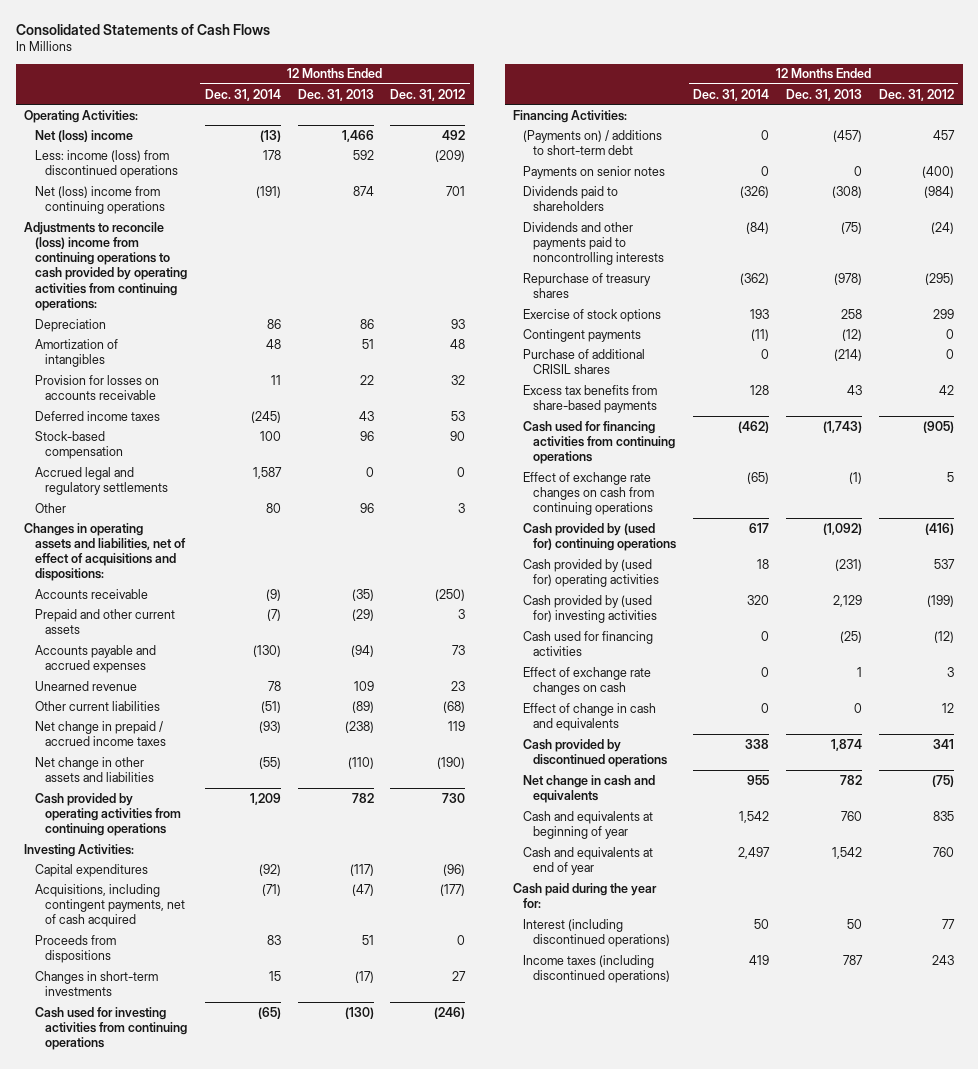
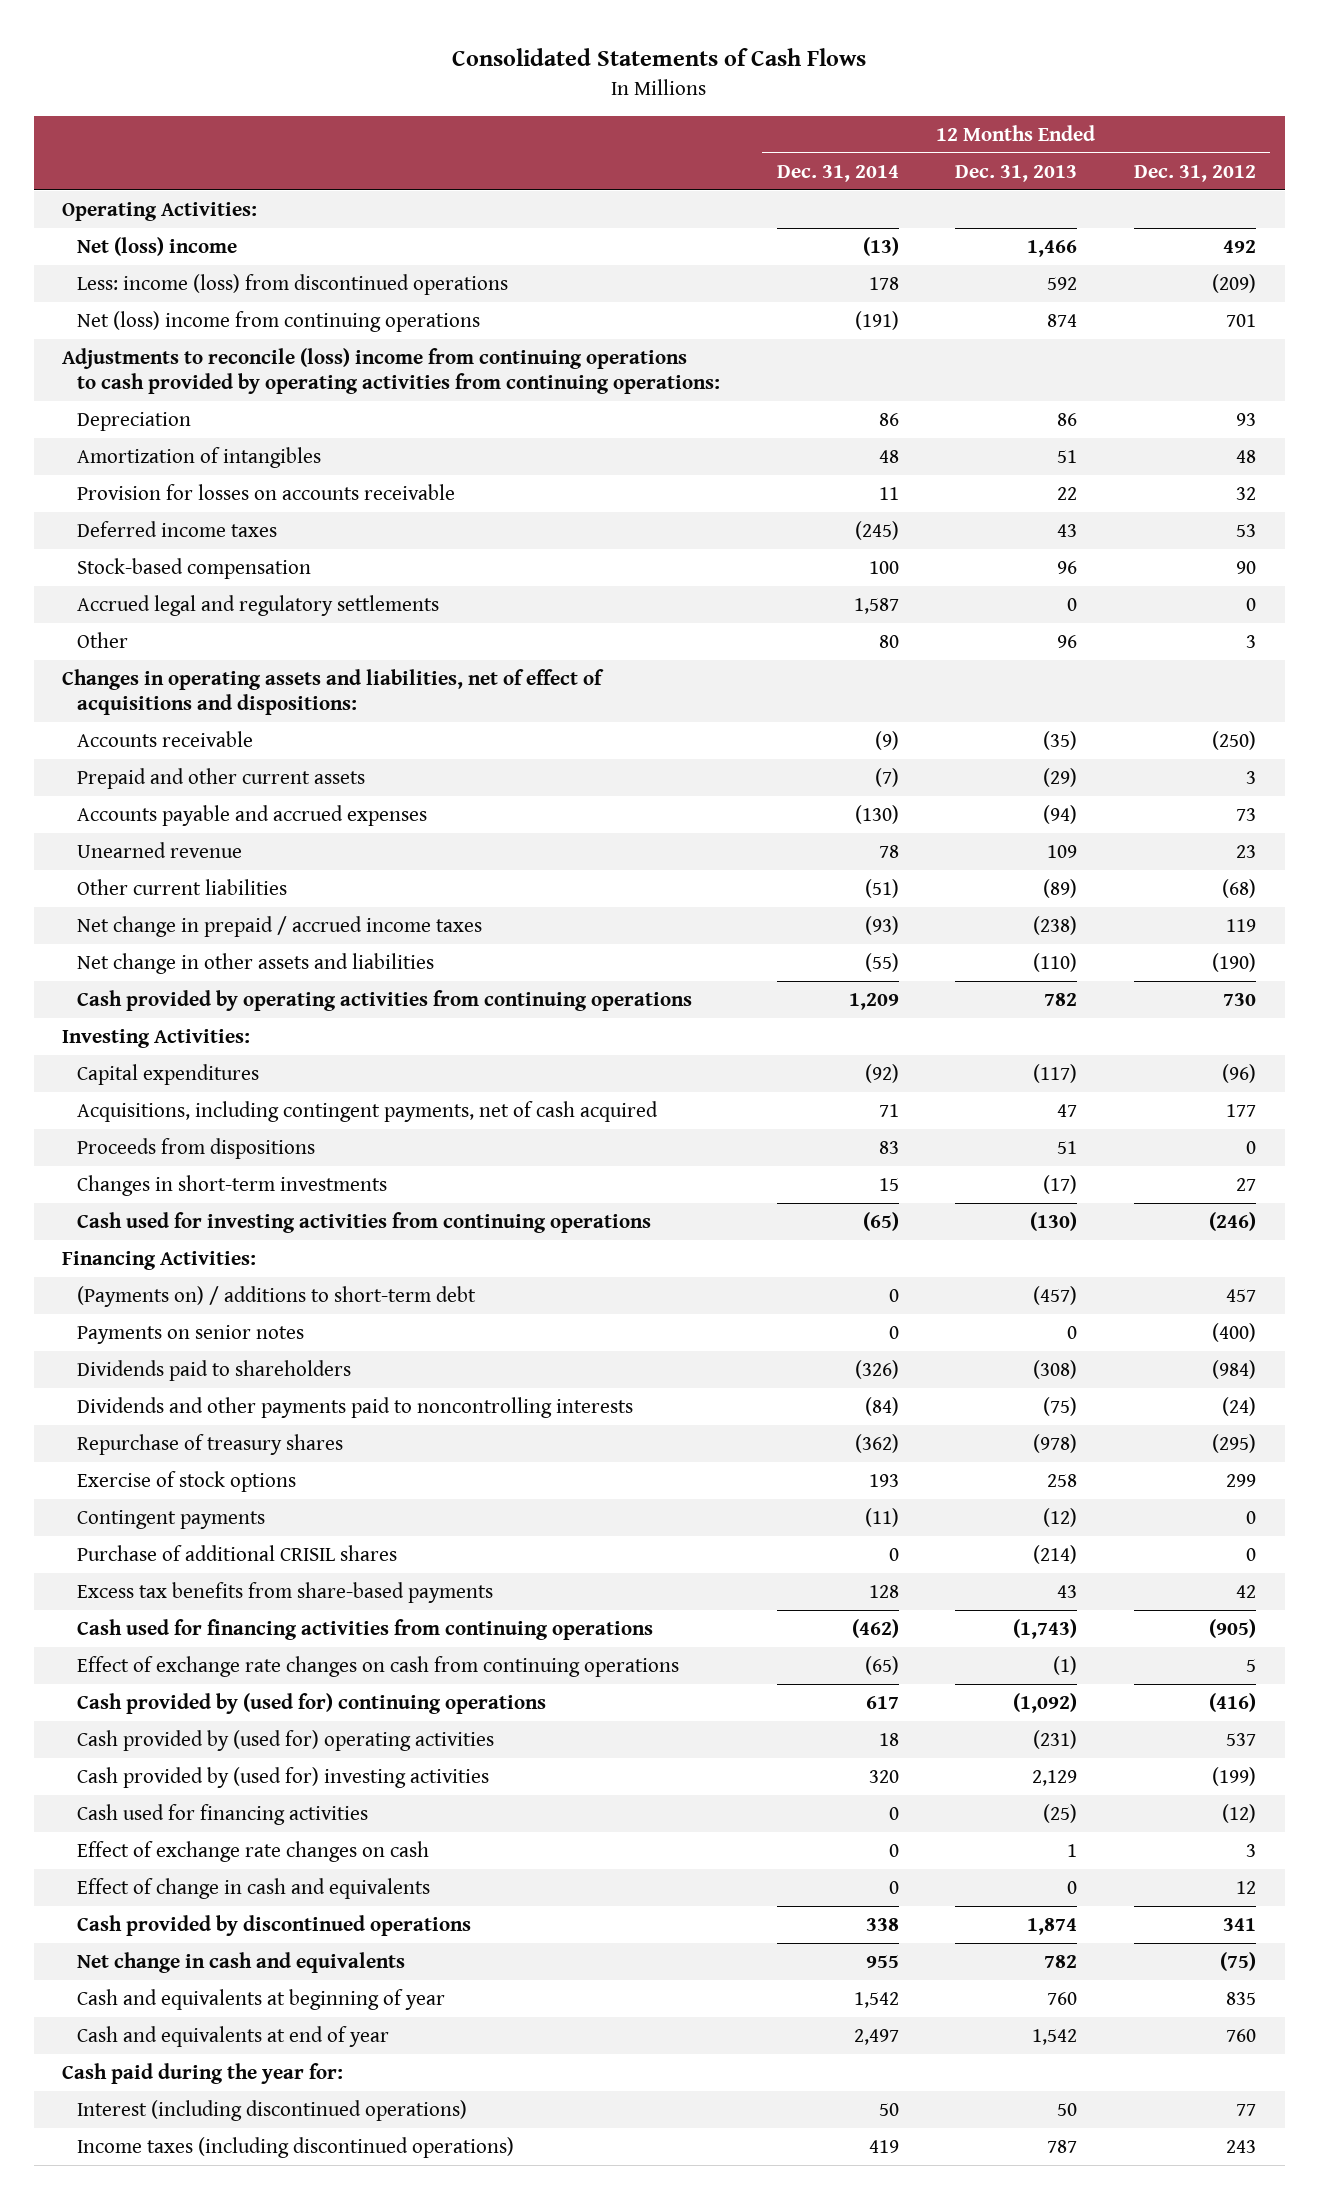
[261,883,281,896] (71) -> [878,1104,899,1118] 71
[351,883,374,896] (47) -> [1057,1104,1078,1118] 47
[440,883,466,896] (177) -> [1226,1104,1257,1118] 177

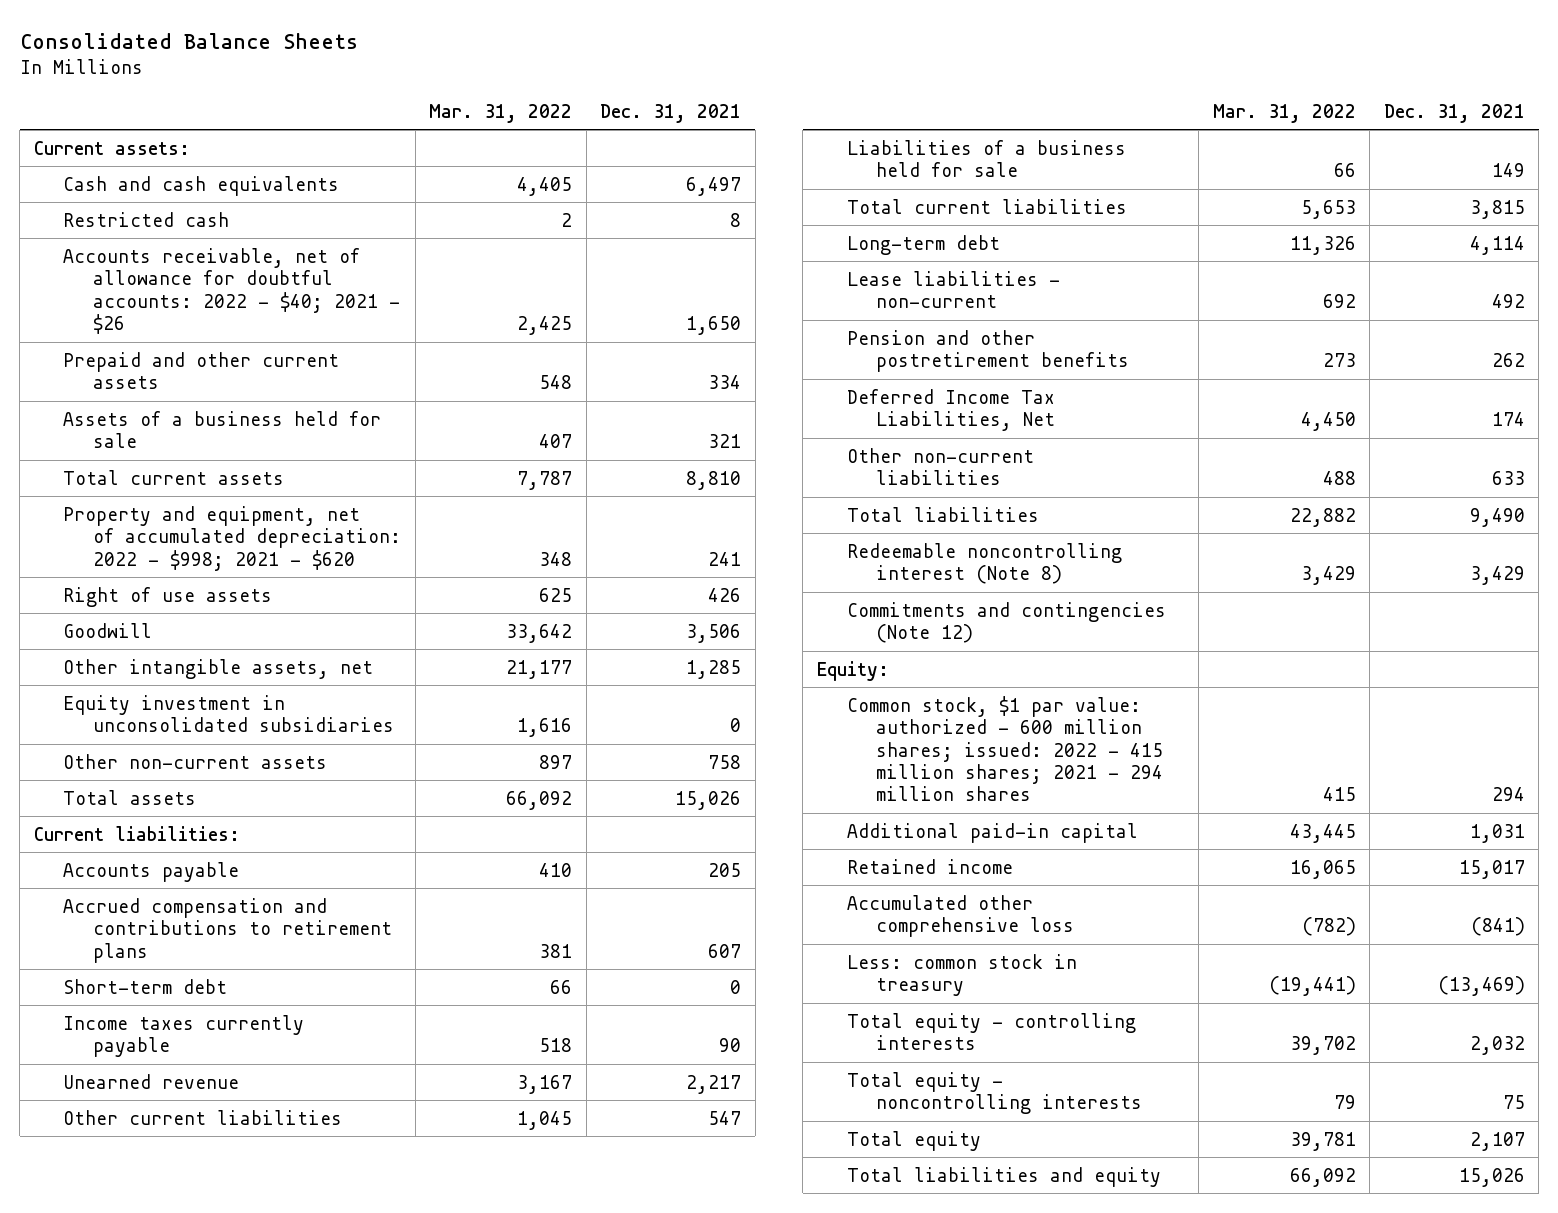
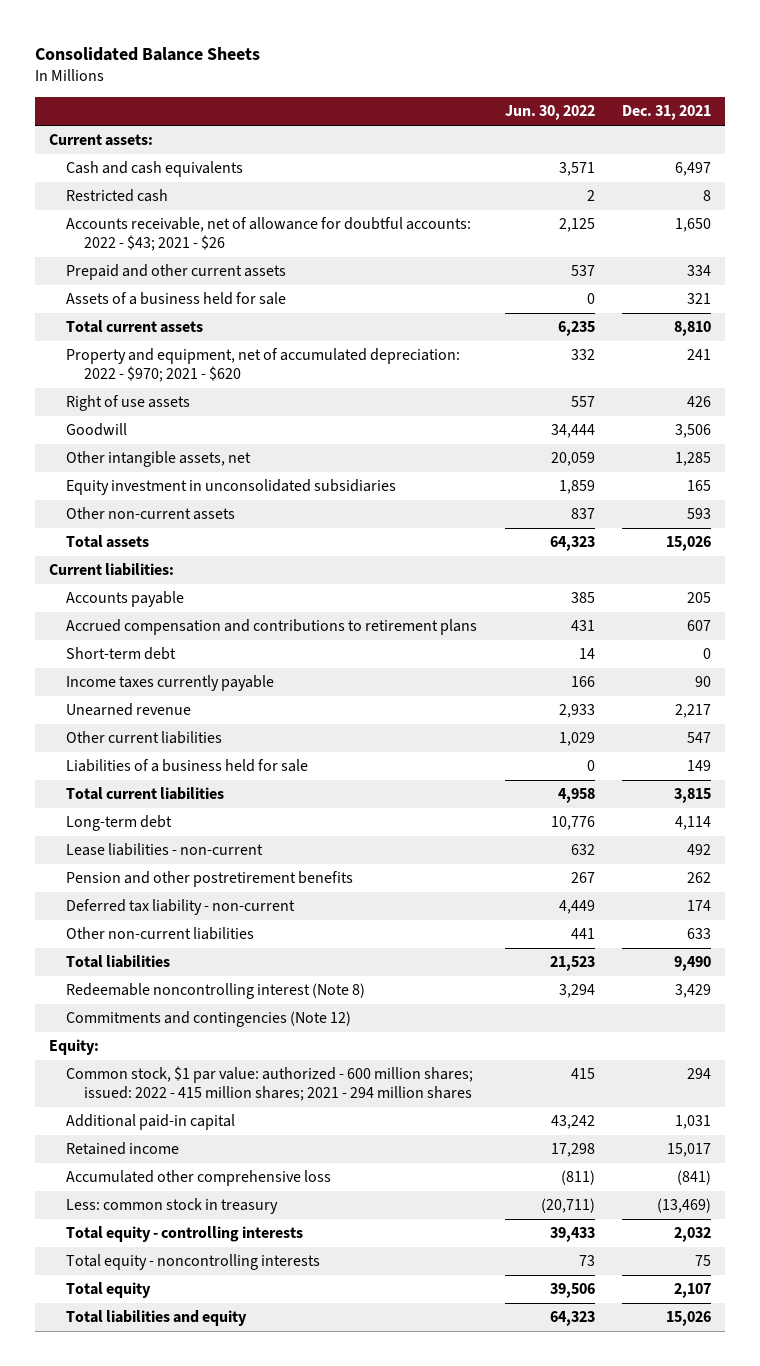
[429,103,573,123] Mar. 31, 2022 -> none
none -> [504,105,595,121] Jun. 30, 2022
[63,247,401,335] Accounts receivable, net of allowance for doubtful accounts: 2022 - $40; 2021 - $26 -> [66,217,472,252] Accounts receivable, net of allowance for doubtful accounts: 2022 - $43; 2021 - $26
[63,505,402,571] Property and equipment, net of accumulated depreciation: 2022 - $998; 2021 - $620 -> [66,348,461,383] Property and equipment, net of accumulated depreciation: 2022 - $970; 2021 - $620
[730,718,742,733] 0 -> [686,480,711,492] 165
[708,754,742,769] 758 -> [686,508,711,520] 593
[846,388,1056,432] Deferred Income Tax Liabilities, Net -> [66,899,296,916] Deferred tax liability - non-current

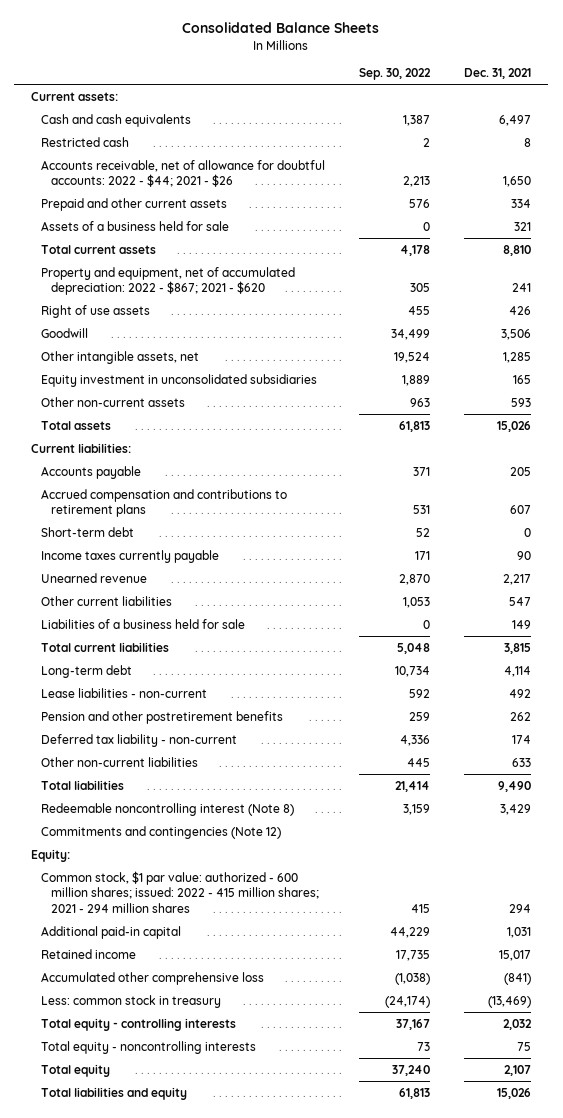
[504,105,595,121] Jun. 30, 2022 -> none
none -> [359,68,432,81] Sep. 30, 2022
[66,217,472,252] Accounts receivable, net of allowance for doubtful accounts: 2022 - $43; 2021 - $26 -> [41,159,326,188] Accounts receivable, net of allowance for doubtful accounts: 2022 - $44; 2021 - $26
[66,348,461,383] Property and equipment, net of accumulated depreciation: 2022 - $970; 2021 - $620 -> [41,266,296,296] Property and equipment, net of accumulated depreciation: 2022 - $867; 2021 - $620

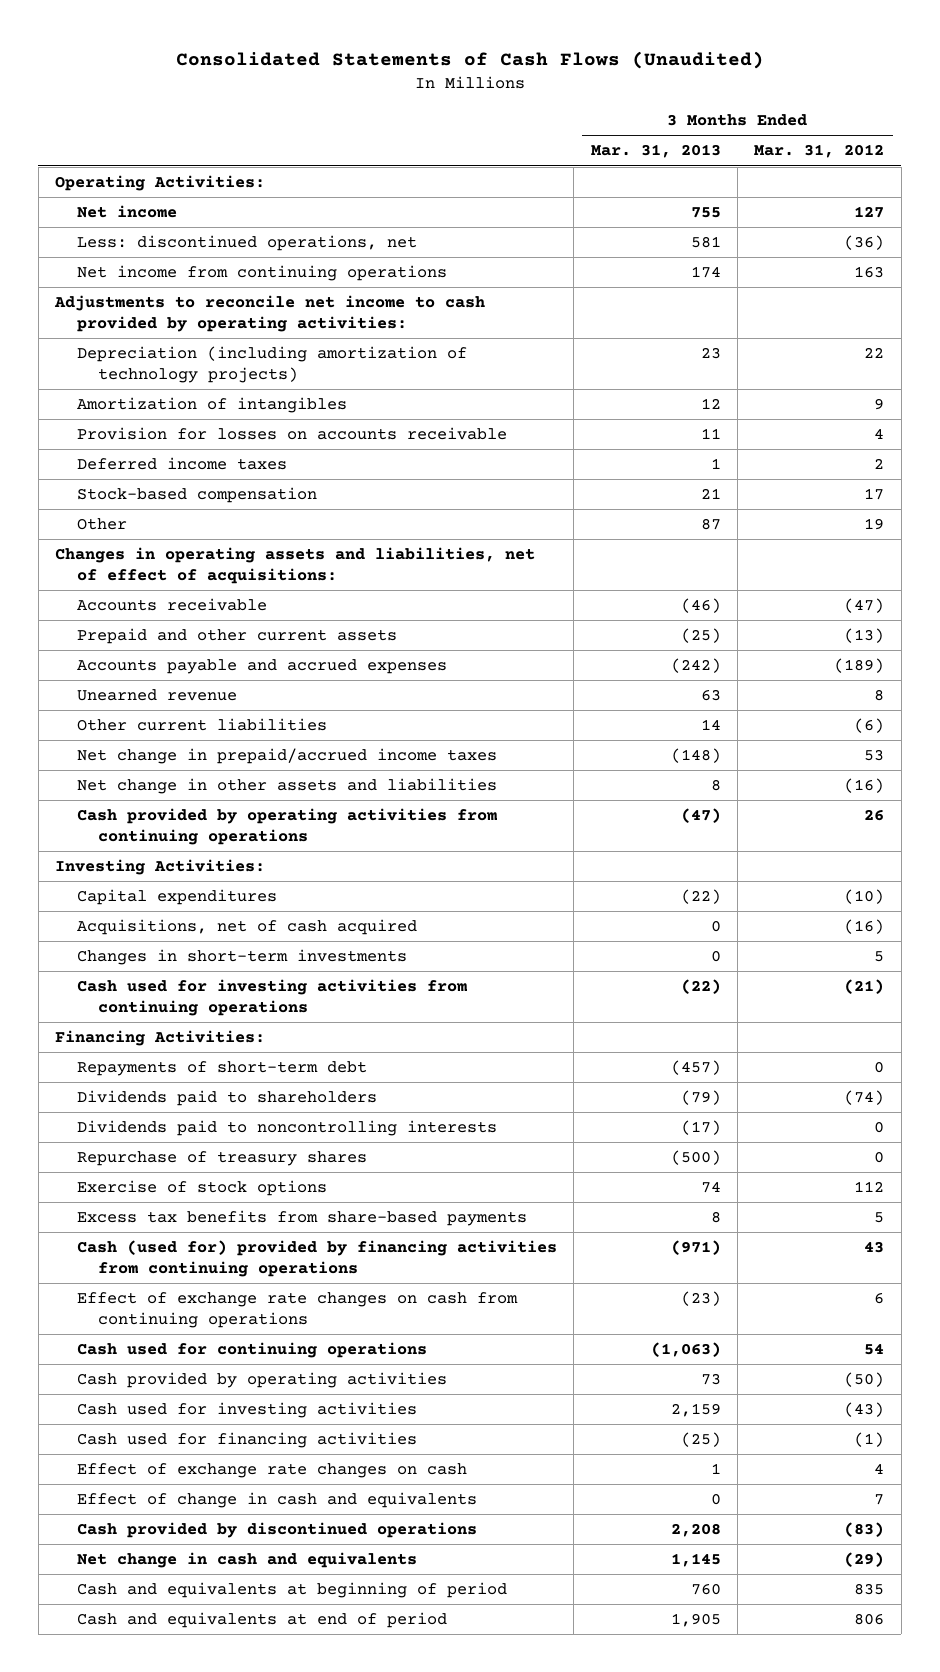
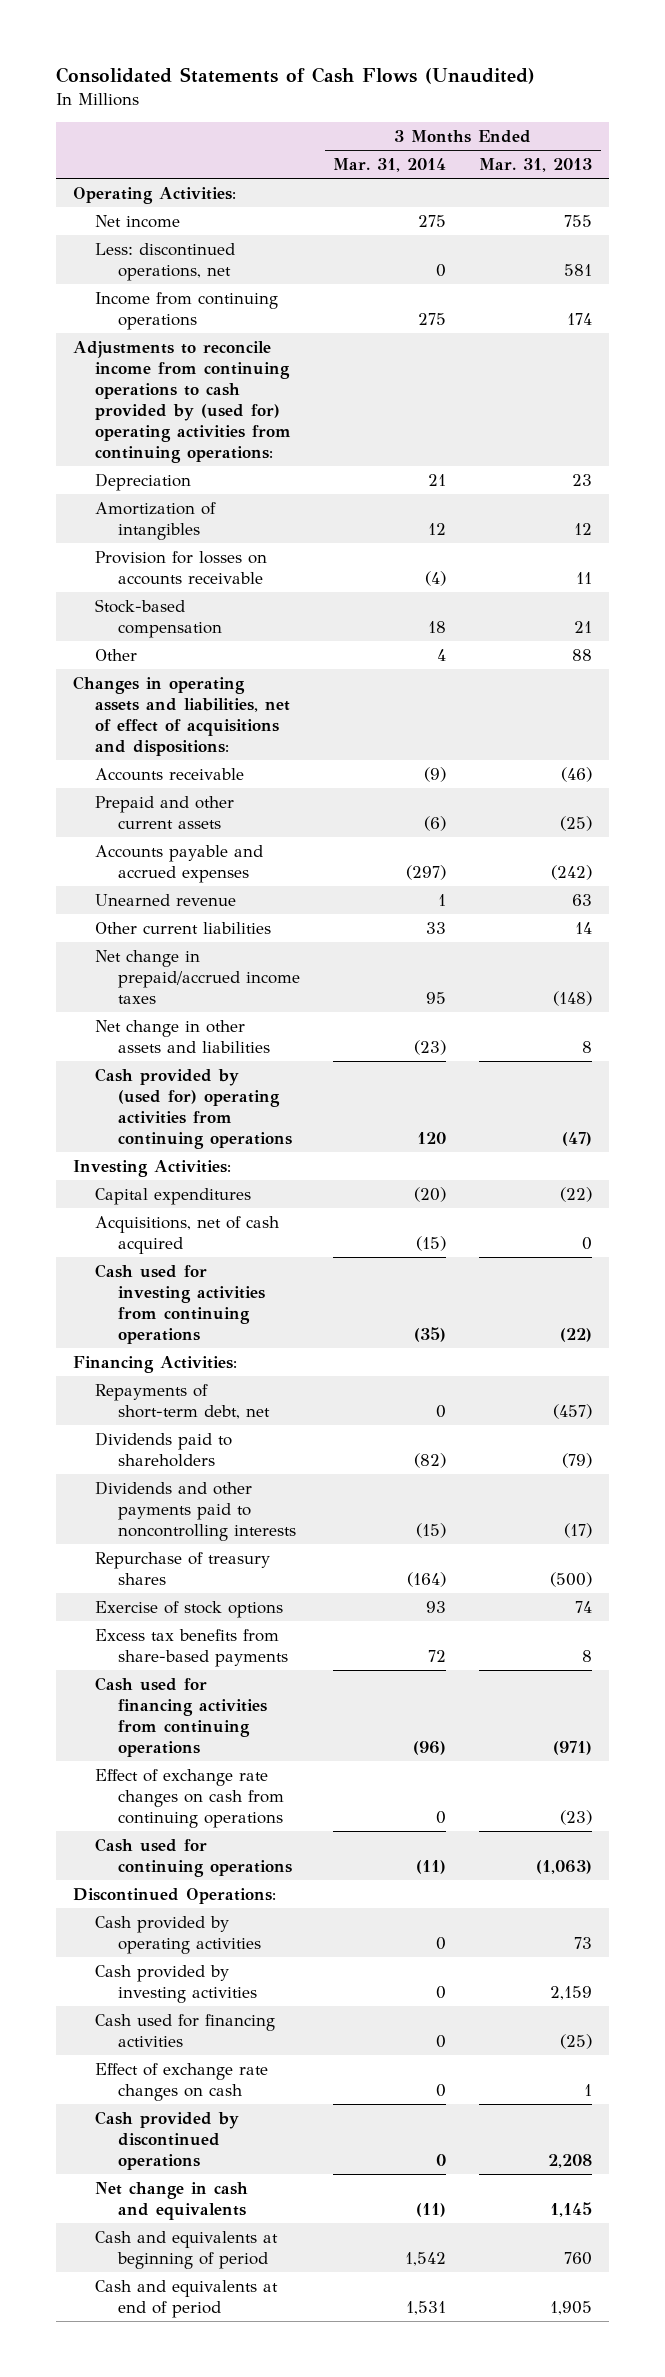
[754,144,885,159] Mar. 31, 2012 -> none
none -> [333,157,447,172] Mar. 31, 2014
[76,265,447,282] Net income from continuing operations -> [95,291,279,330] Income from continuing operations
[54,295,486,332] Adjustments to reconcile net income to cash provided by operating activities: -> [72,340,292,464] Adjustments to reconcile income from continuing operations to cash provided by (used for) operating activities from continuing operations:
[76,346,467,383] Depreciation (including amortization of technology projects) -> [95,472,192,491] Depreciation
[76,457,287,471] Deferred income taxes -> none
[700,518,721,531] 87 -> [572,648,593,661] 88
[55,547,536,584] Changes in operating assets and liabilities, net of effect of acquisitions: -> [72,675,291,757] Changes in operating assets and liabilities, net of effect of acquisitions and dispositions:
[76,808,497,845] Cash provided by operating activities from continuing operations -> [95,1067,292,1150] Cash provided by (used for) operating activities from continuing operations
[76,949,407,966] Changes in short-term investments -> none
[76,1061,367,1077] Repayments of short-term debt -> [95,1383,270,1419] Repayments of short-term debt, net
[76,1120,497,1137] Dividends paid to noncontrolling interests -> [95,1480,296,1542] Dividends and other payments paid to noncontrolling interests
[76,1240,557,1277] Cash (used for) provided by financing activities from continuing operations -> [95,1676,267,1758] Cash used for financing activities from continuing operations
none -> [72,1887,276,1904] Discontinued Operations:
[76,1402,417,1419] Cash used for investing activities -> [95,1964,257,2003] Cash provided by investing activities
[76,1492,477,1509] Effect of change in cash and equivalents -> none

